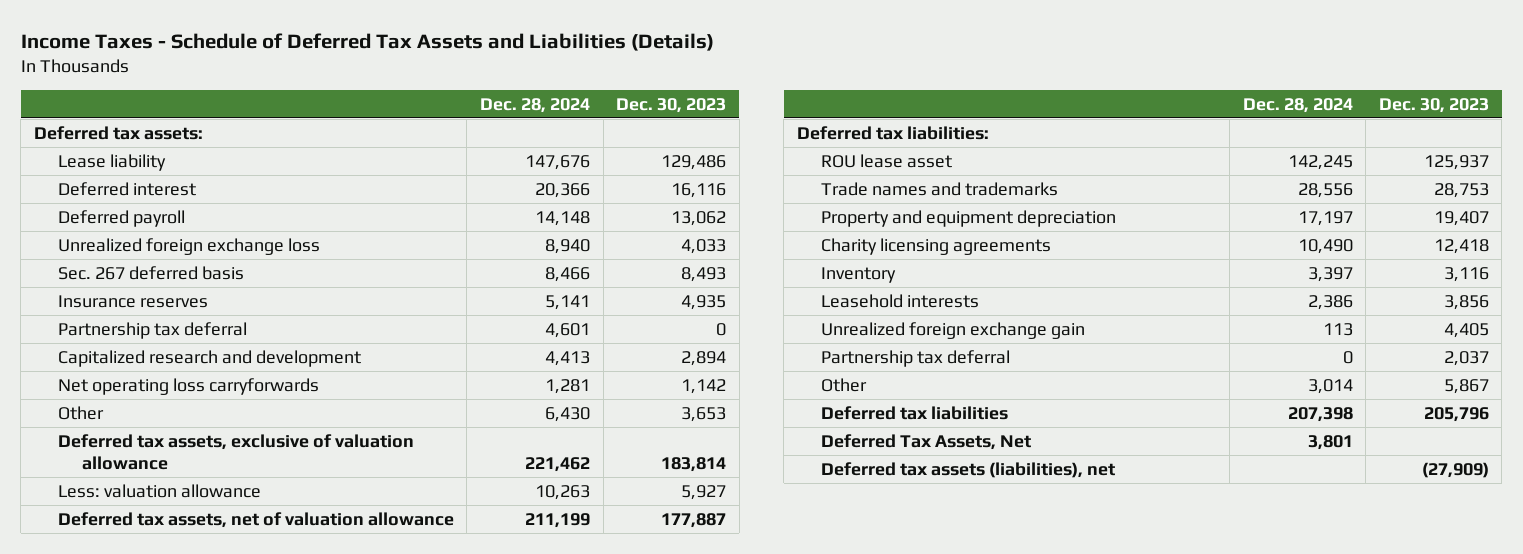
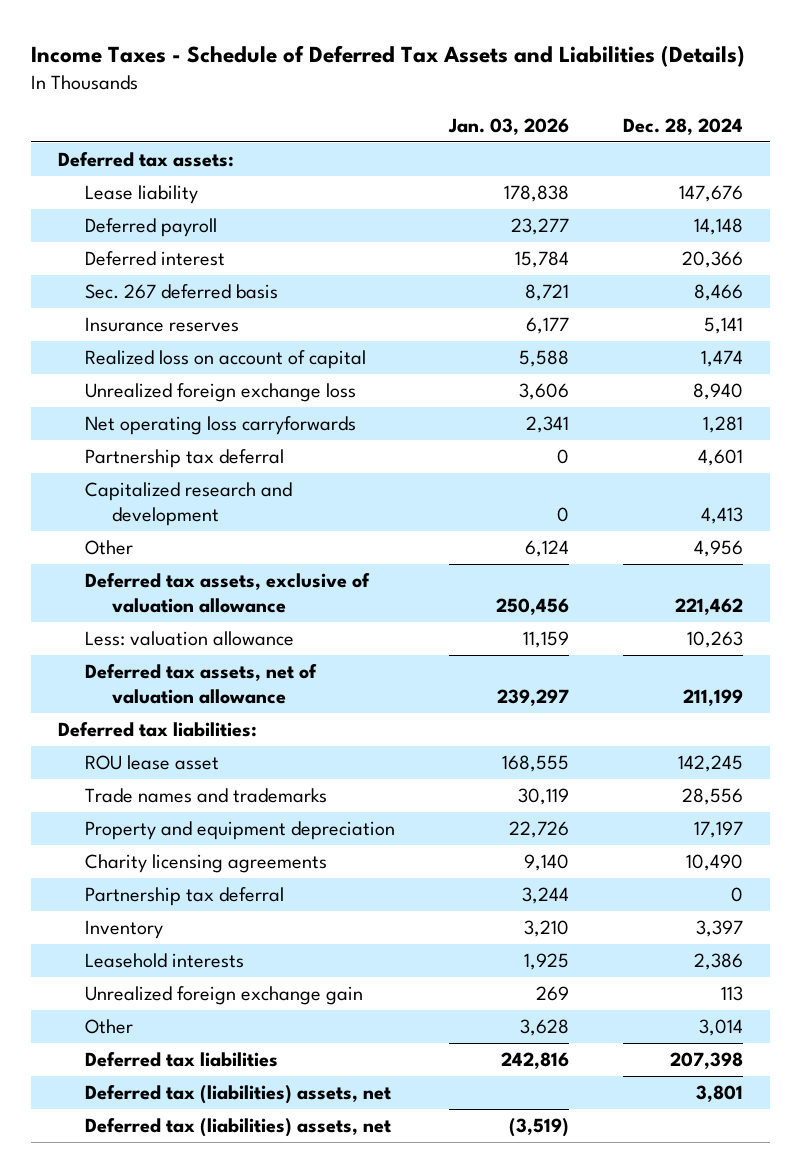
[616,97,727,113] Dec. 30, 2023 -> none
none -> [448,117,570,135] Jan. 03, 2026
[57,181,196,196] Deferred interest -> [85,251,226,267] Deferred interest
none -> [85,350,367,370] Realized loss on account of capital
[57,237,320,255] Unrealized foreign exchange loss -> [85,383,357,403] Unrealized foreign exchange loss
[57,377,319,395] Net operating loss carryforwards -> [85,416,357,436] Net operating loss carryforwards
[544,406,590,422] 6,430 -> [694,540,744,558] 4,956
[820,349,1010,367] Partnership tax deferral -> [85,887,285,907] Partnership tax deferral
[820,433,1031,450] Deferred Tax Assets, Net -> [85,1085,392,1105] Deferred tax (liabilities) assets, net
[820,461,1115,478] Deferred tax assets (liabilities), net -> [85,1118,392,1138] Deferred tax (liabilities) assets, net

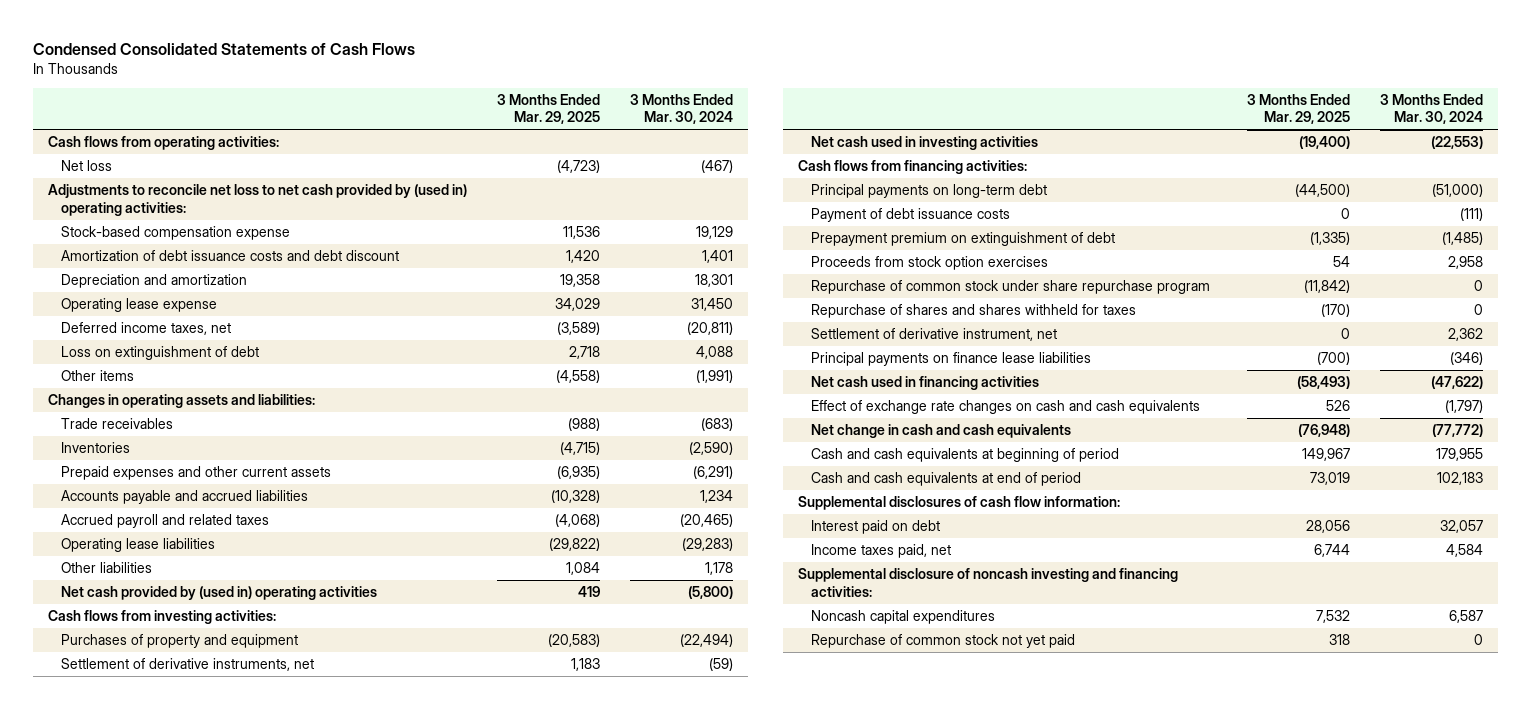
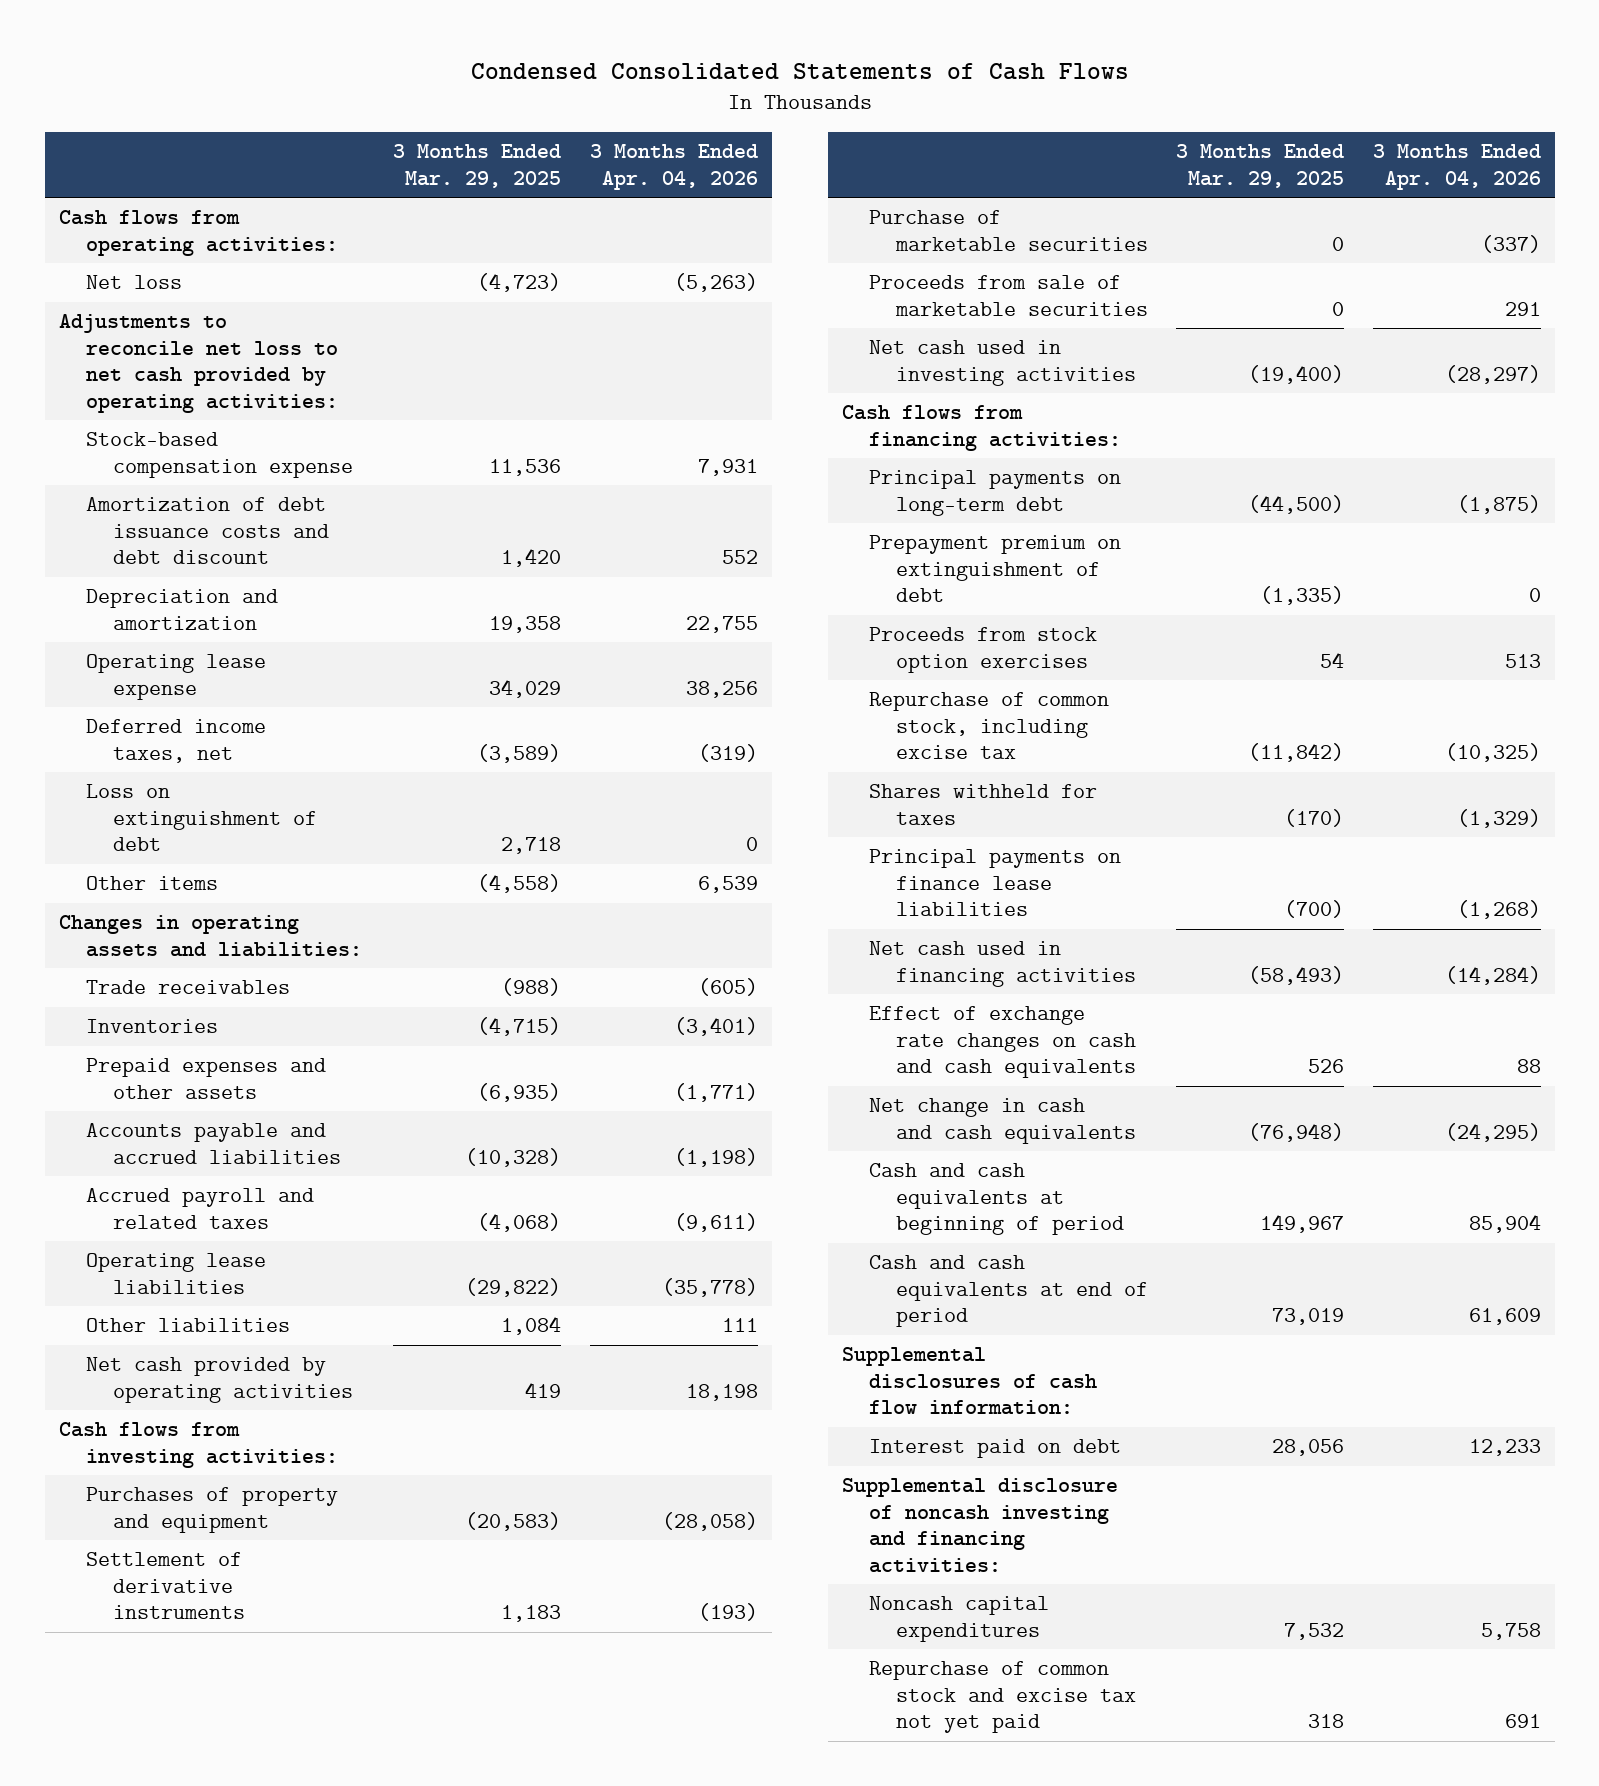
[630,93,734,125] 3 Months Ended Mar. 30, 2024 -> none
none -> [589,143,758,190] 3 Months Ended Apr. 04, 2026
[48,184,468,216] Adjustments to reconcile net loss to net cash provided by (used in) operating activities: -> [58,314,338,413] Adjustments to reconcile net loss to net cash provided by operating activities:
[60,466,331,481] Prepaid expenses and other current assets -> [85,1058,326,1099] Prepaid expenses and other assets
[60,586,377,601] Net cash provided by (used in) operating activities -> [85,1357,353,1403] Net cash provided by operating activities
[60,658,314,672] Settlement of derivative instruments, net -> [85,1552,245,1620] Settlement of derivative instruments
none -> [868,210,1148,251] Purchase of marketable securities
none -> [868,275,1148,316] Proceeds from sale of marketable securities
[810,208,1010,223] Payment of debt issuance costs -> none
[810,328,1057,342] Settlement of derivative instrument, net -> none
[810,280,1210,295] Repurchase of common stock under share repurchase program -> [868,692,1109,760] Repurchase of common stock, including excise tax
[810,304,1136,319] Repurchase of shares and shares withheld for taxes -> [868,784,1097,825] Shares withheld for taxes
[810,544,951,559] Income taxes paid, net -> none
[810,634,1075,649] Repurchase of common stock not yet paid -> [868,1661,1136,1734] Repurchase of common stock and excise tax not yet paid

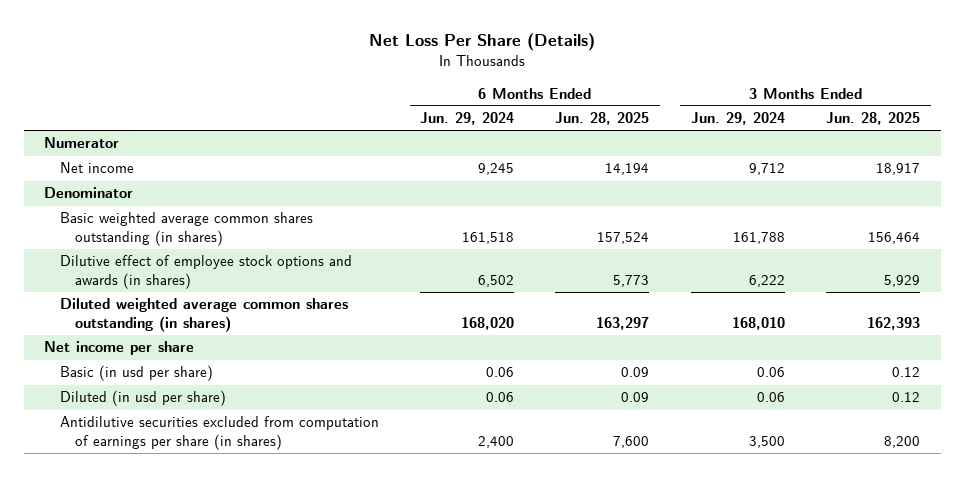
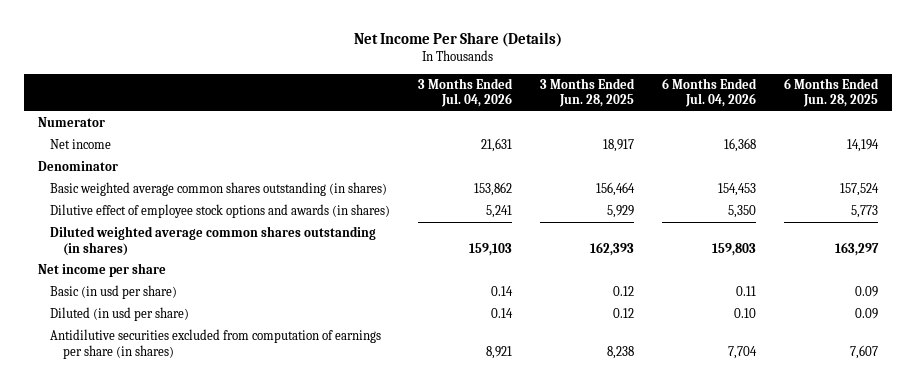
[369,33,596,52] Net Loss Per Share (Details) -> [353,31,562,47] Net Income Per Share (Details)
[419,112,514,126] Jun. 29, 2024 -> none
[690,112,785,126] Jun. 29, 2024 -> none
none -> [418,77,514,108] 3 Months Ended Jul. 04, 2026
none -> [661,77,757,108] 6 Months Ended Jul. 04, 2026
[613,435,650,448] 7,600 -> [849,344,878,359] 7,607
[884,435,921,448] 8,200 -> [607,345,635,359] 8,238

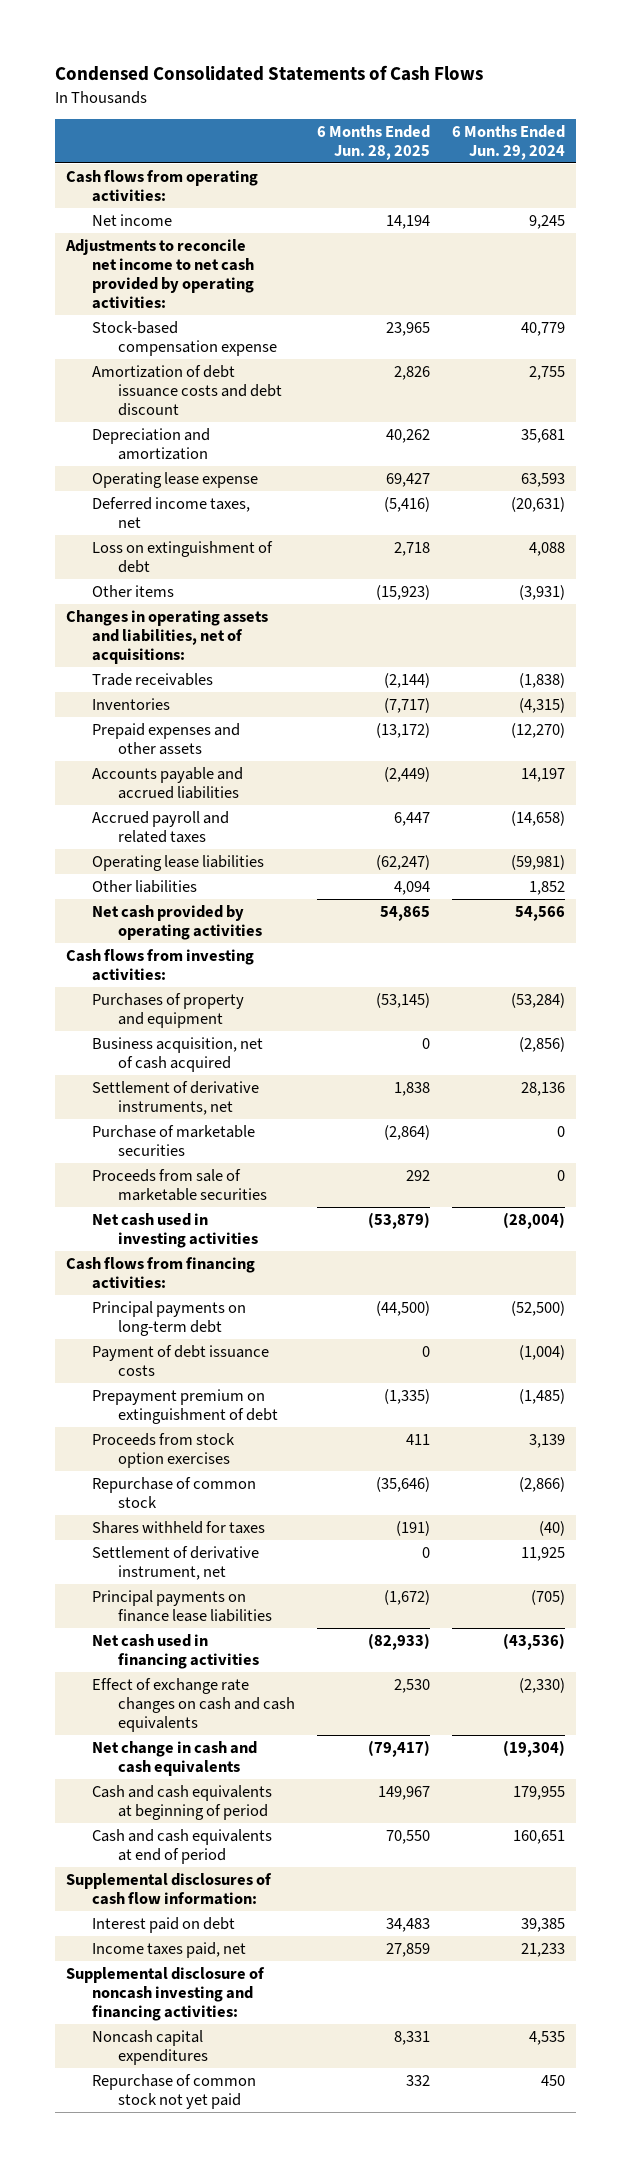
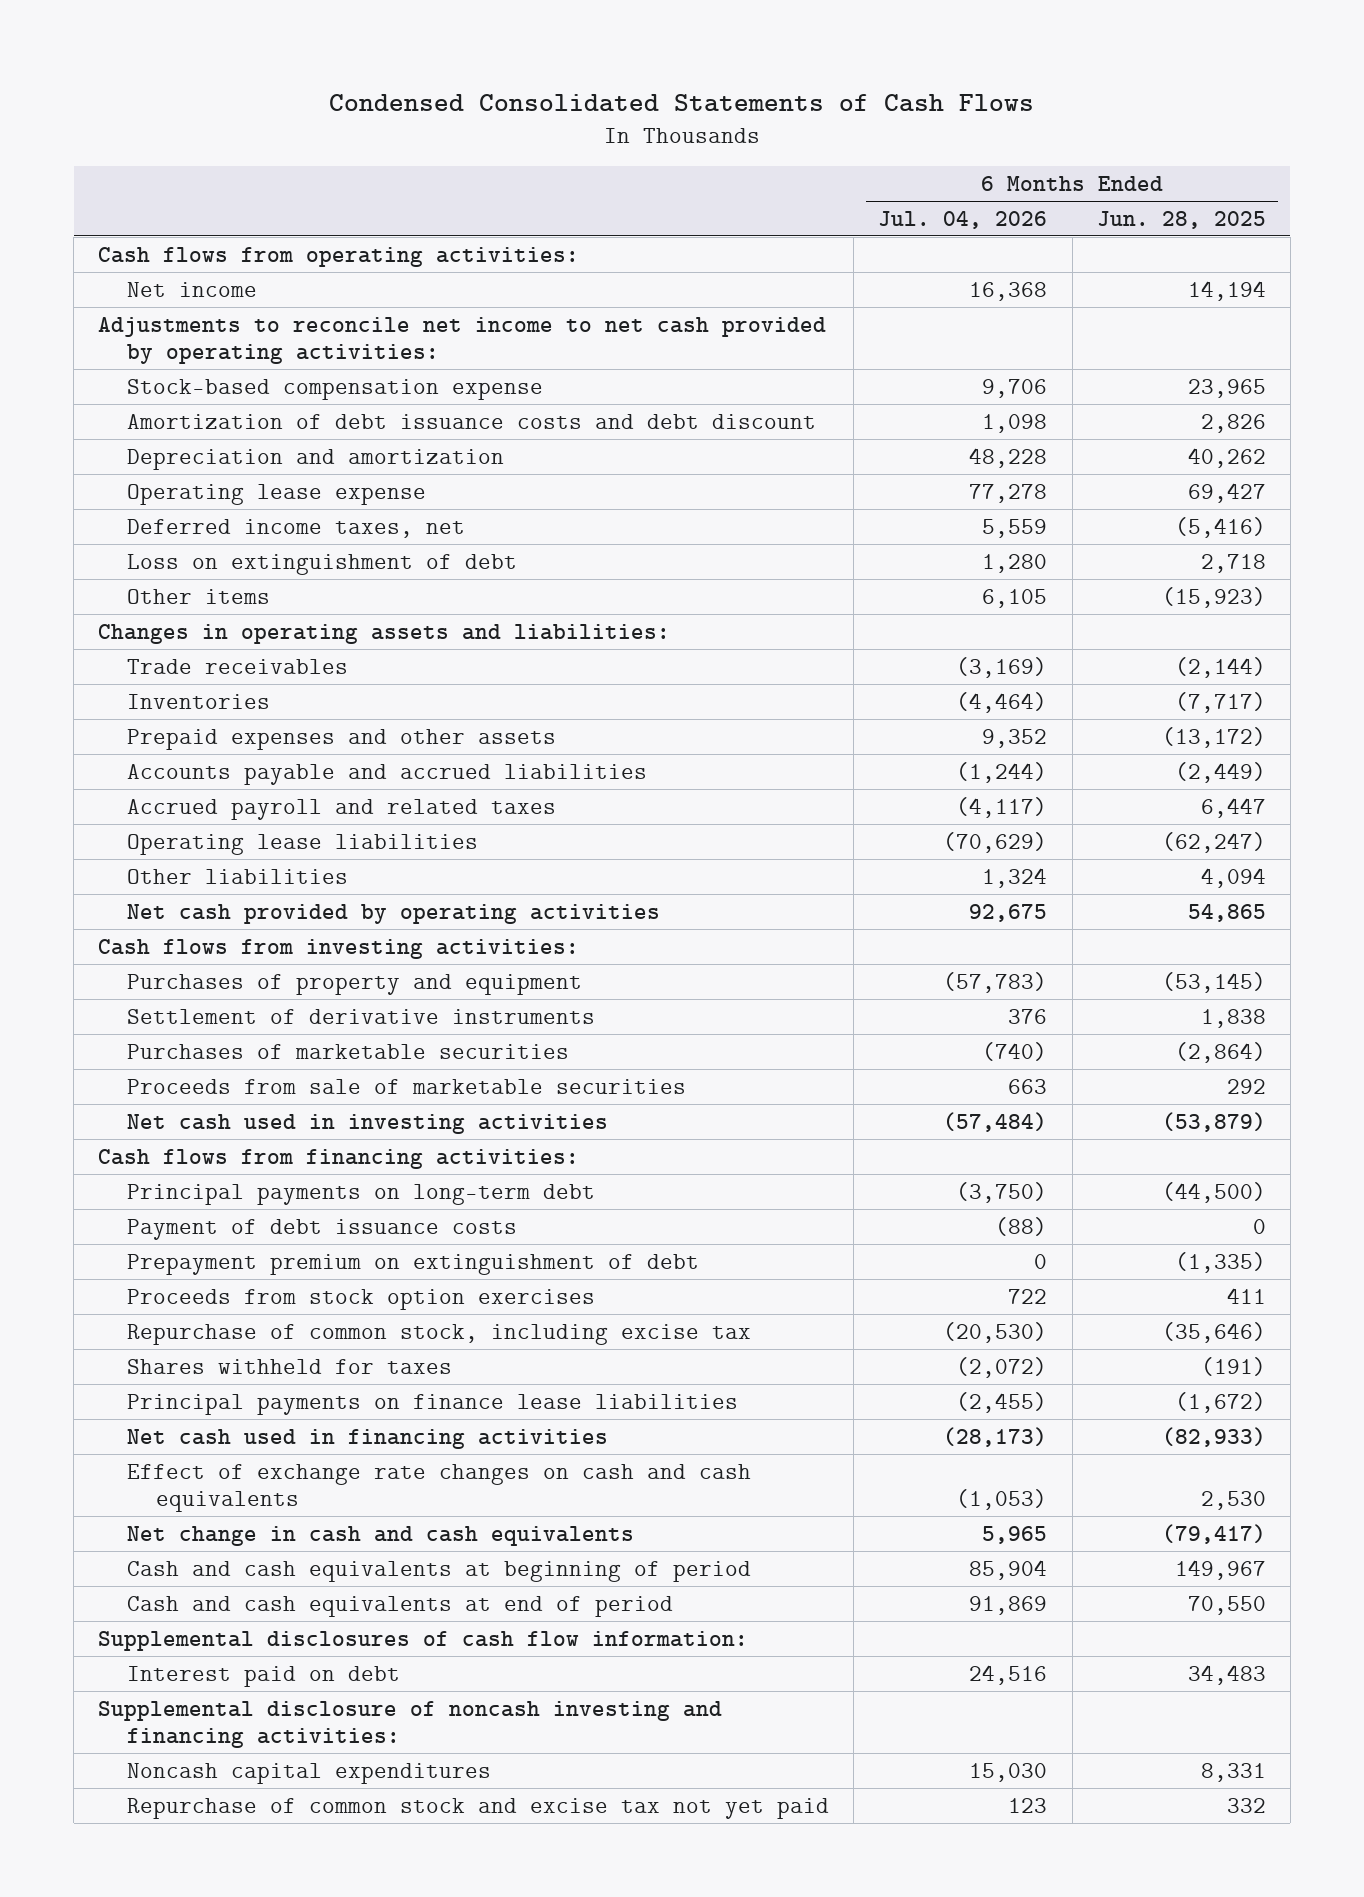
[451,124,565,161] 6 Months Ended Jun. 29, 2024 -> none
none -> [878,210,1048,229] Jul. 04, 2026
[65,609,268,665] Changes in operating assets and liabilities, net of acquisitions: -> [98,623,671,644] Changes in operating assets and liabilities:
[91,1036,263,1072] Business acquisition, net of cash acquired -> none
[91,1080,259,1115] Settlement of derivative instruments, net -> [127,1008,596,1024] Settlement of derivative instruments
[91,1124,255,1156] Purchase of marketable securities -> [127,1043,570,1059] Purchases of marketable securities
[91,1476,256,1508] Repurchase of common stock -> [127,1323,752,1345] Repurchase of common stock, including excise tax
[91,1545,259,1580] Settlement of derivative instrument, net -> none
[91,1941,246,1958] Income taxes paid, net -> none
[91,2073,256,2109] Repurchase of common stock not yet paid -> [127,1797,830,1819] Repurchase of common stock and excise tax not yet paid

